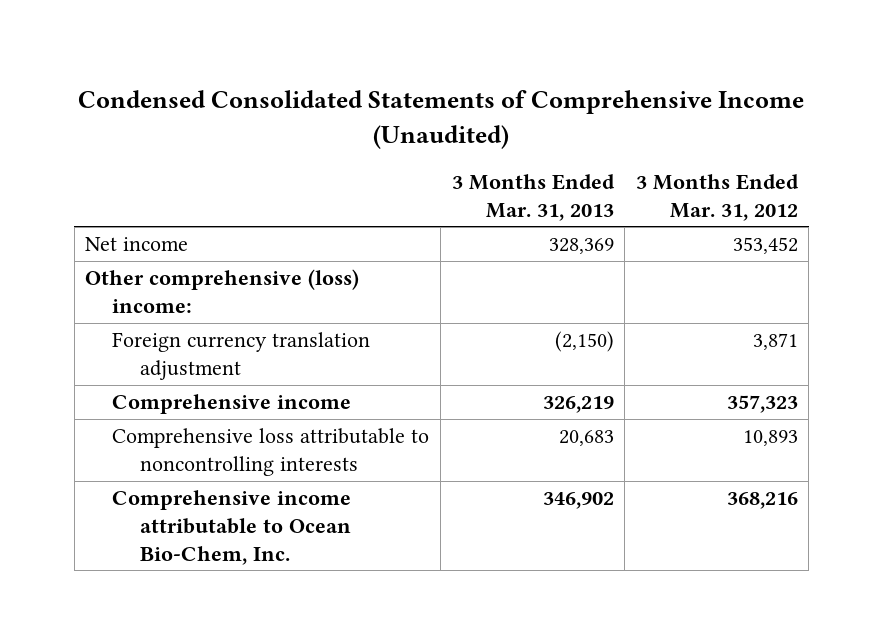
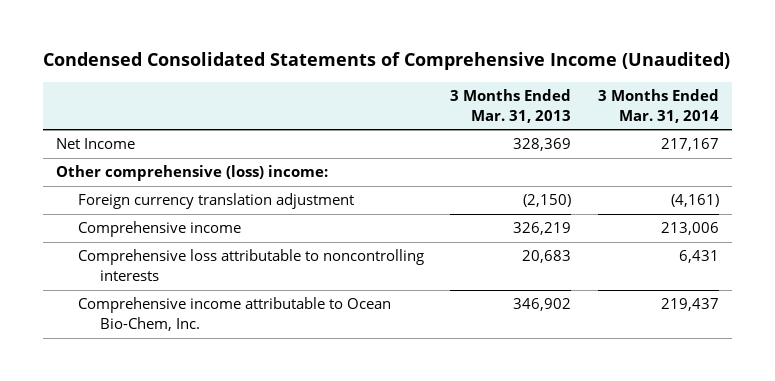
[635,173,799,221] 3 Months Ended Mar. 31, 2012 -> none
none -> [597,88,719,123] 3 Months Ended Mar. 31, 2014
[85,237,189,252] Net income -> [56,138,136,150] Net Income

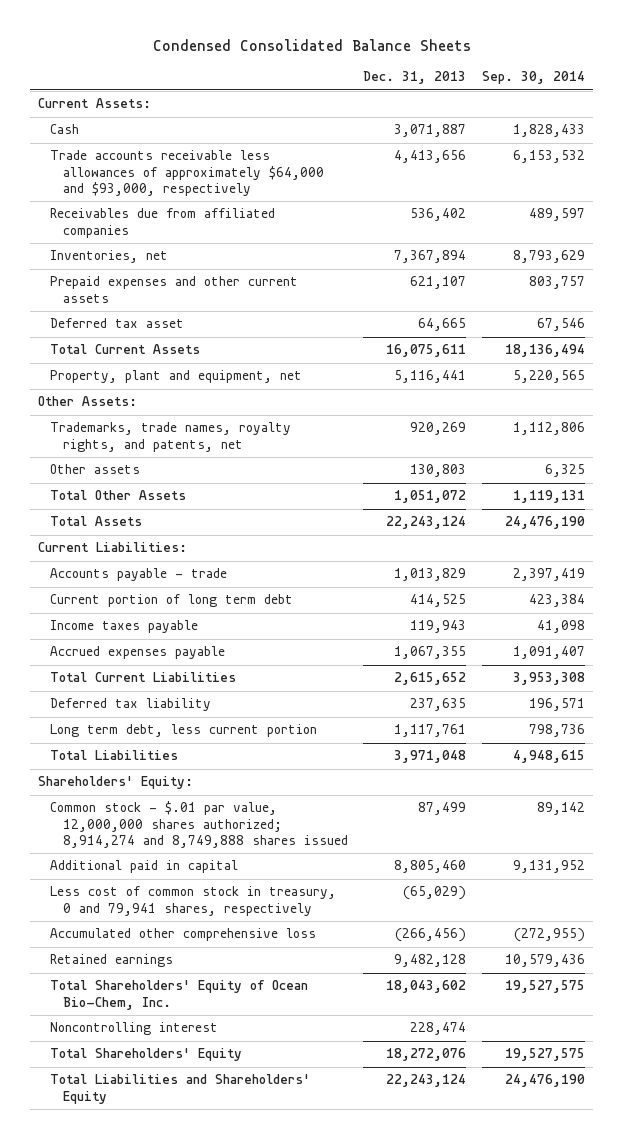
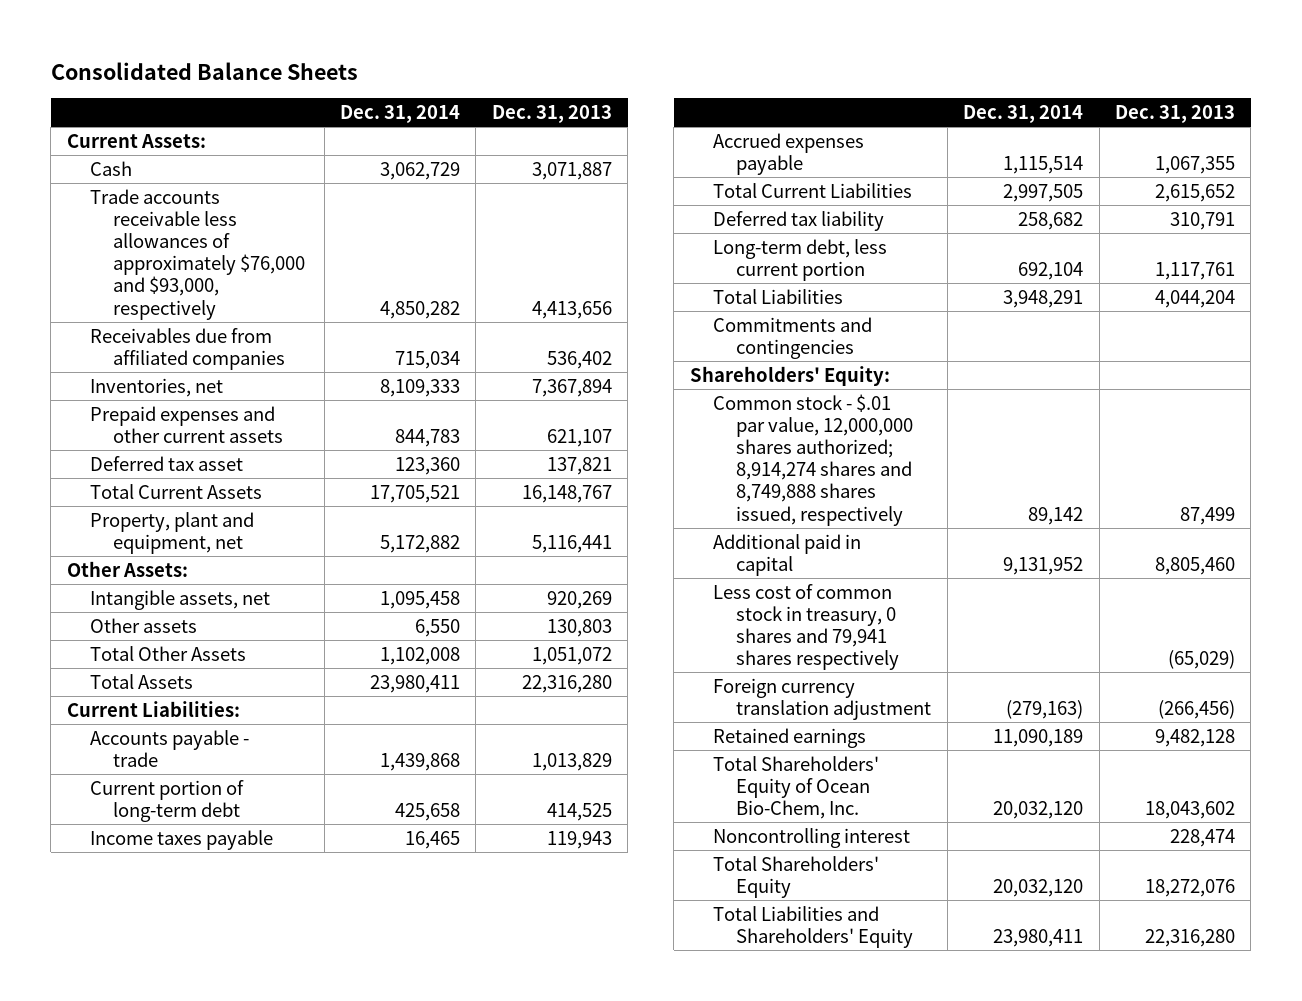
[152,38,471,51] Condensed Consolidated Balance Sheets -> [50,61,358,80] Consolidated Balance Sheets
[482,71,586,85] Sep. 30, 2014 -> none
none -> [340,104,461,123] Dec. 31, 2014
[50,150,324,196] Trade accounts receivable less allowances of approximately $64,000 and $93,000, respectively -> [90,188,306,320] Trade accounts receivable less allowances of approximately $76,000 and $93,000, respectively
[418,318,467,332] 64,665 -> [546,456,612,475] 137,821
[386,344,467,358] 16,075,611 -> [521,484,612,503] 16,148,767
[50,422,292,452] Trademarks, trade names, royalty rights, and patents, net -> [90,589,271,610] Intangible assets, net
[386,516,467,530] 22,243,124 -> [521,674,612,693] 22,316,280
[50,594,294,608] Current portion of long term debt -> [90,779,245,822] Current portion of long-term debt
[410,698,467,712] 237,635 -> [1169,211,1235,230] 310,791
[50,724,318,738] Long term debt, less current portion -> [713,238,888,281] Long-term debt, less current portion
[394,750,467,764] 3,971,048 -> [1154,289,1235,308] 4,044,204
none -> [713,316,873,359] Commitments and contingencies
[50,801,348,848] Common stock - $.01 par value, 12,000,000 shares authorized; 8,914,274 and 8,749,888 shares issued -> [713,393,914,526] Common stock - $.01 par value, 12,000,000 shares authorized; 8,914,274 shares and 8,749,888 shares issued, respectively
[50,886,337,916] Less cost of common stock in treasury, 0 and 79,941 shares, respectively -> [713,583,900,671] Less cost of common stock in treasury, 0 shares and 79,941 shares respectively
[50,928,317,942] Accumulated other comprehensive loss -> [713,677,932,720] Foreign currency translation adjustment
[386,1074,467,1088] 22,243,124 -> [1144,928,1235,947] 22,316,280

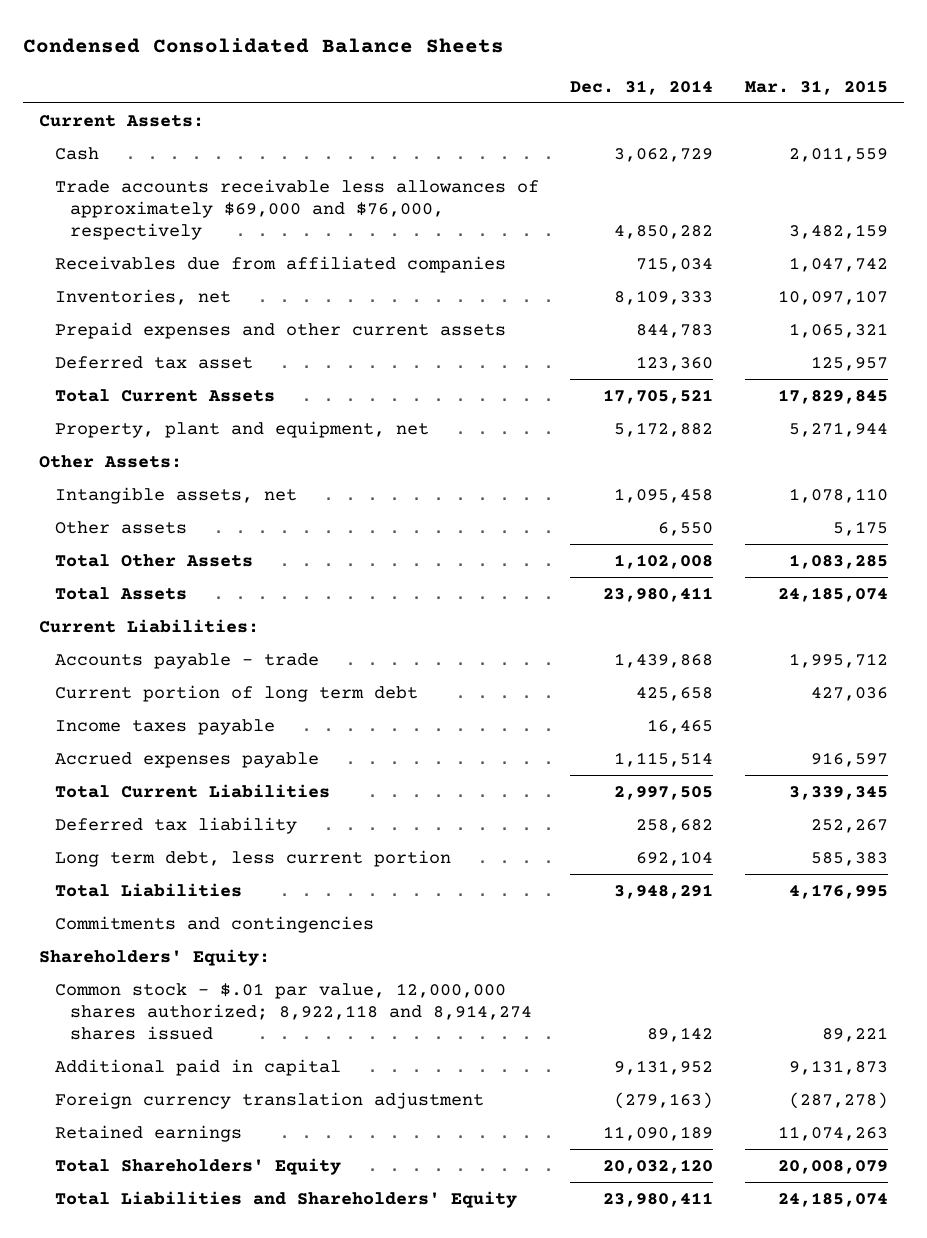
[50,61,358,80] Consolidated Balance Sheets -> [23,37,505,53] Condensed Consolidated Balance Sheets
[491,104,612,123] Dec. 31, 2013 -> none
none -> [744,79,888,95] Mar. 31, 2015
[90,188,306,320] Trade accounts receivable less allowances of approximately $76,000 and $93,000, respectively -> [54,178,539,241] Trade accounts receivable less allowances of approximately $69,000 and $76,000, respectively
[90,779,245,822] Current portion of long-term debt -> [54,684,418,702] Current portion of long term debt
[713,238,888,281] Long-term debt, less current portion -> [54,849,451,867] Long term debt, less current portion
[713,393,914,526] Common stock - $.01 par value, 12,000,000 shares authorized; 8,914,274 shares and 8,749,888 shares issued, respectively -> [54,982,533,1041] Common stock - $.01 par value, 12,000,000 shares authorized; 8,922,118 and 8,914,274 shares issued
[713,583,900,671] Less cost of common stock in treasury, 0 shares and 79,941 shares respectively -> none
[713,755,880,820] Total Shareholders' Equity of Ocean Bio-Chem, Inc. -> none
[713,827,911,848] Noncontrolling interest -> none

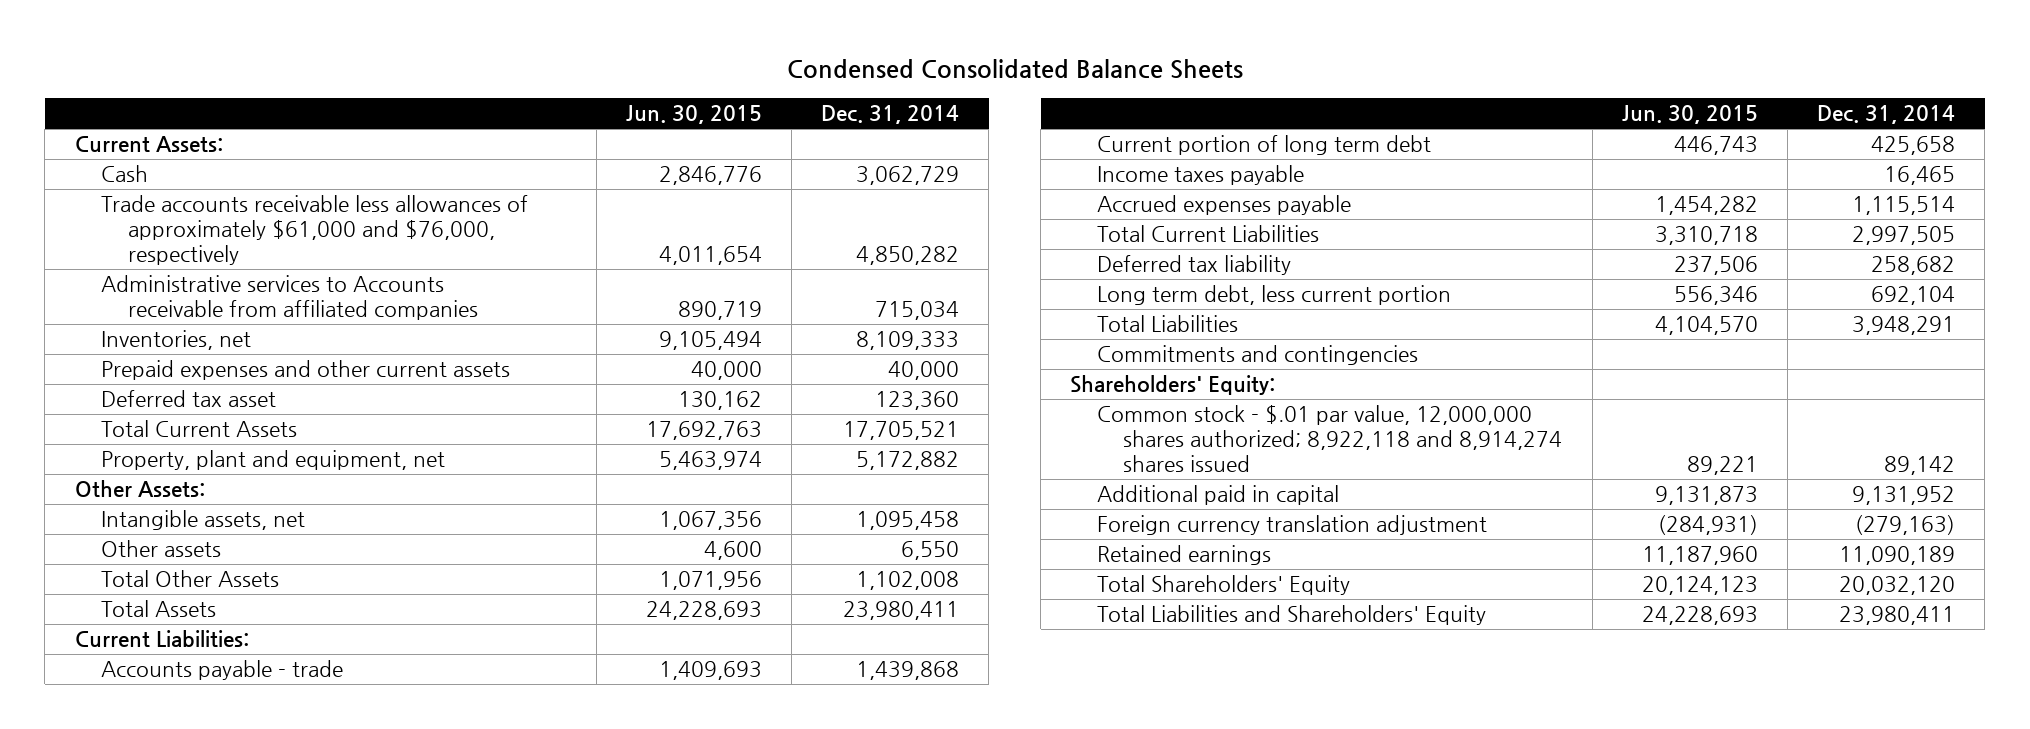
[744,79,888,95] Mar. 31, 2015 -> none
none -> [625,105,762,125] Jun. 30, 2015
[54,178,539,241] Trade accounts receivable less allowances of approximately $69,000 and $76,000, respectively -> [101,195,529,265] Trade accounts receivable less allowances of approximately $61,000 and $76,000, respectively
[54,255,506,273] Receivables due from affiliated companies -> [101,275,478,321] Administrative services to Accounts receivable from affiliated companies
[636,323,714,338] 844,783 -> [888,361,960,381] 40,000

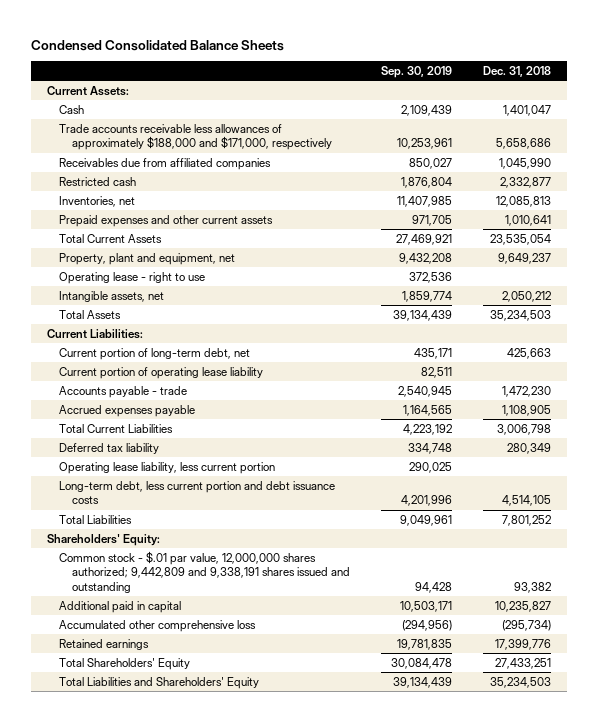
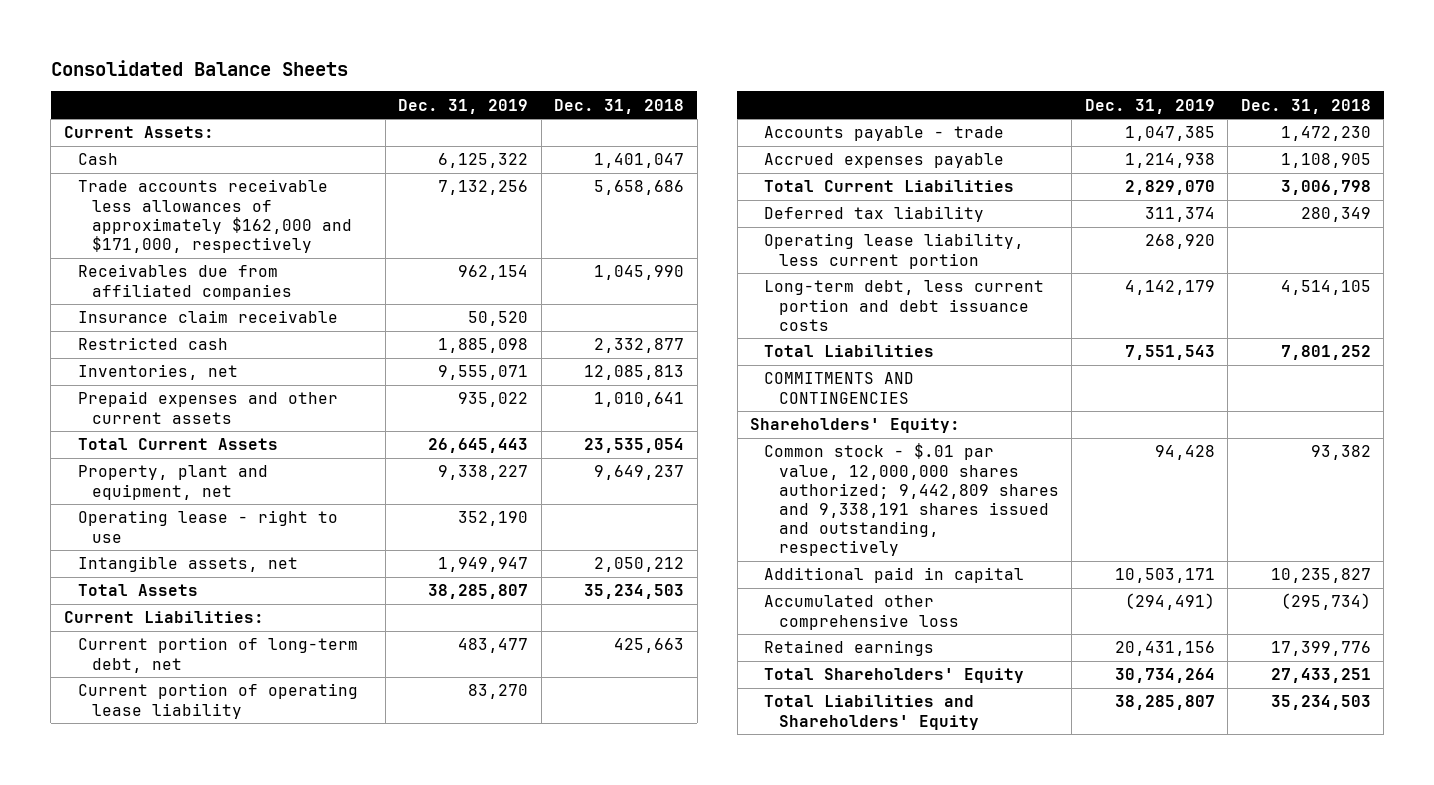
[31,39,285,51] Condensed Consolidated Balance Sheets -> [50,59,348,76] Consolidated Balance Sheets
[380,65,452,78] Sep. 30, 2019 -> none
none -> [398,98,529,114] Dec. 31, 2019
[59,123,332,151] Trade accounts receivable less allowances of approximately $188,000 and $171,000, respectively -> [78,179,353,254] Trade accounts receivable less allowances of approximately $162,000 and $171,000, respectively
none -> [78,310,339,324] Insurance claim receivable
none -> [764,372,915,404] COMMITMENTS AND CONTINGENCIES
[59,550,350,593] Common stock - $.01 par value, 12,000,000 shares authorized; 9,442,809 and 9,338,191 shares issued and outstanding -> [764,443,1059,557] Common stock - $.01 par value, 12,000,000 shares authorized; 9,442,809 shares and 9,338,191 shares issued and outstanding, respectively

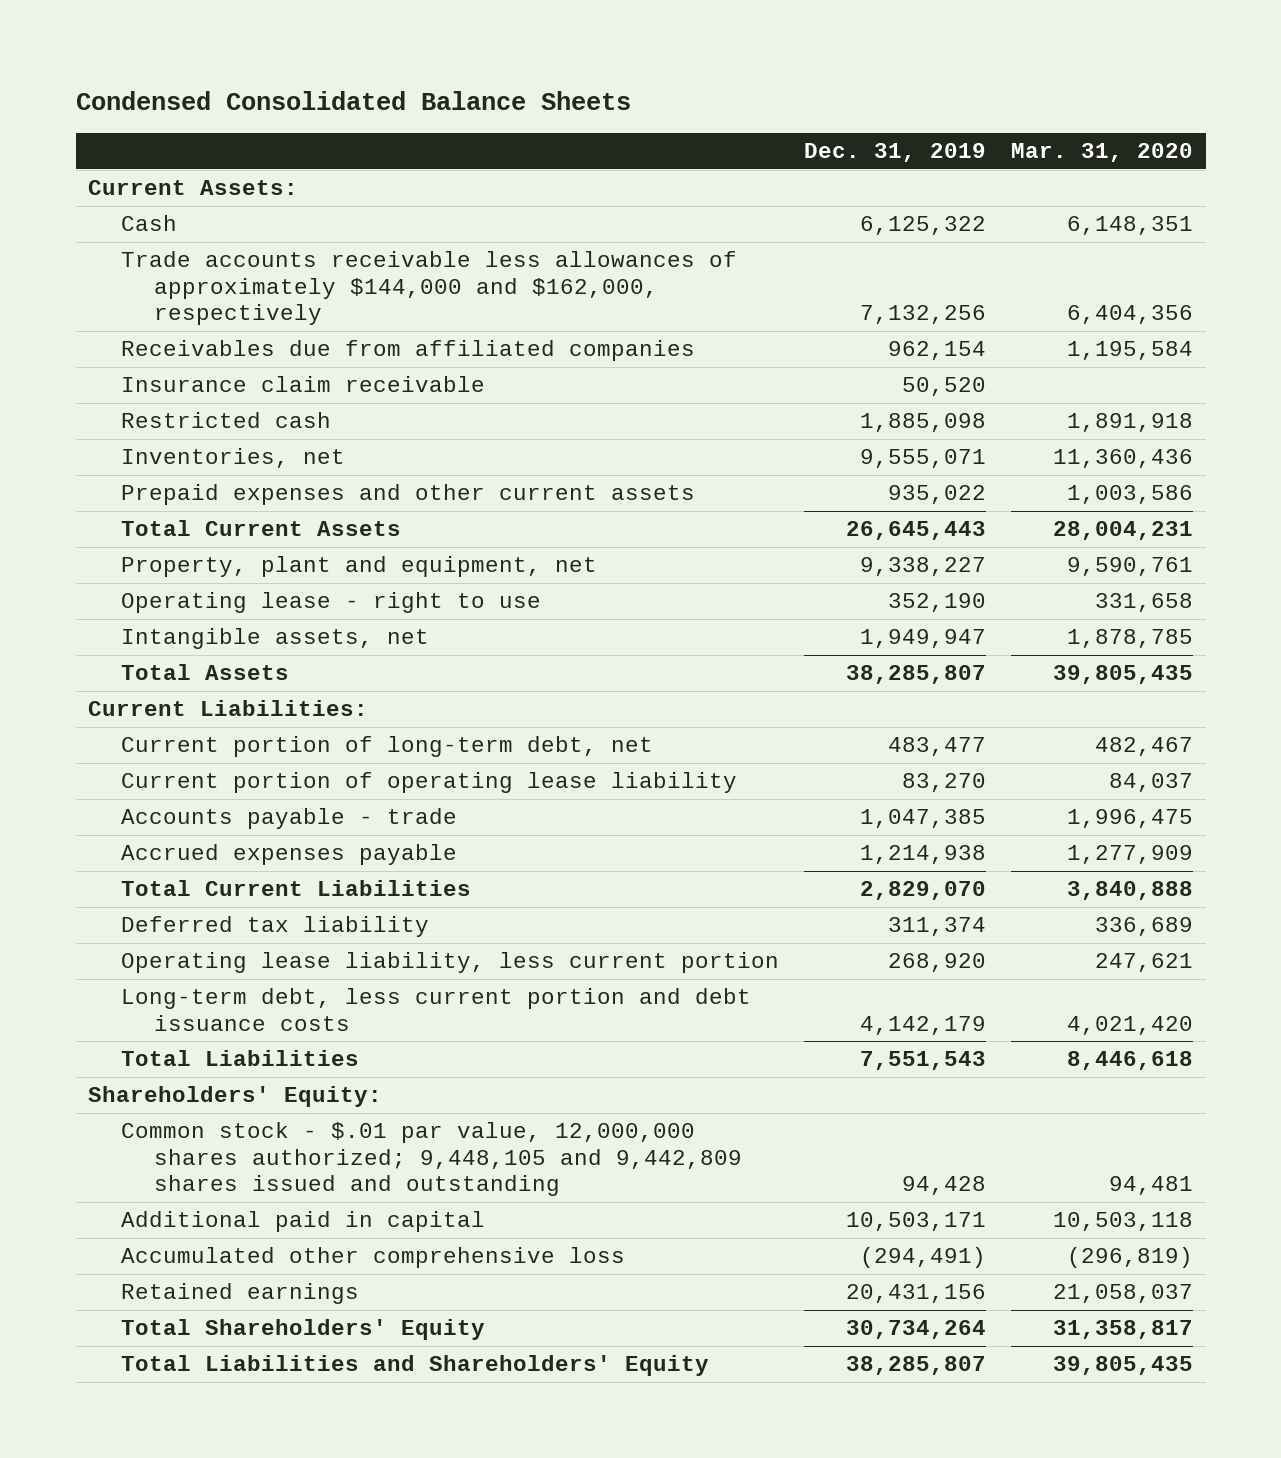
[50,59,348,76] Consolidated Balance Sheets -> [75,91,631,111] Condensed Consolidated Balance Sheets
[554,98,685,114] Dec. 31, 2018 -> none
none -> [1011,143,1194,163] Mar. 31, 2020
[78,179,353,254] Trade accounts receivable less allowances of approximately $162,000 and $171,000, respectively -> [121,251,738,325] Trade accounts receivable less allowances of approximately $144,000 and $162,000, respectively
[764,372,915,404] COMMITMENTS AND CONTINGENCIES -> none
[764,443,1059,557] Common stock - $.01 par value, 12,000,000 shares authorized; 9,442,809 shares and 9,338,191 shares issued and outstanding, respectively -> [121,1122,742,1196] Common stock - $.01 par value, 12,000,000 shares authorized; 9,448,105 and 9,442,809 shares issued and outstanding

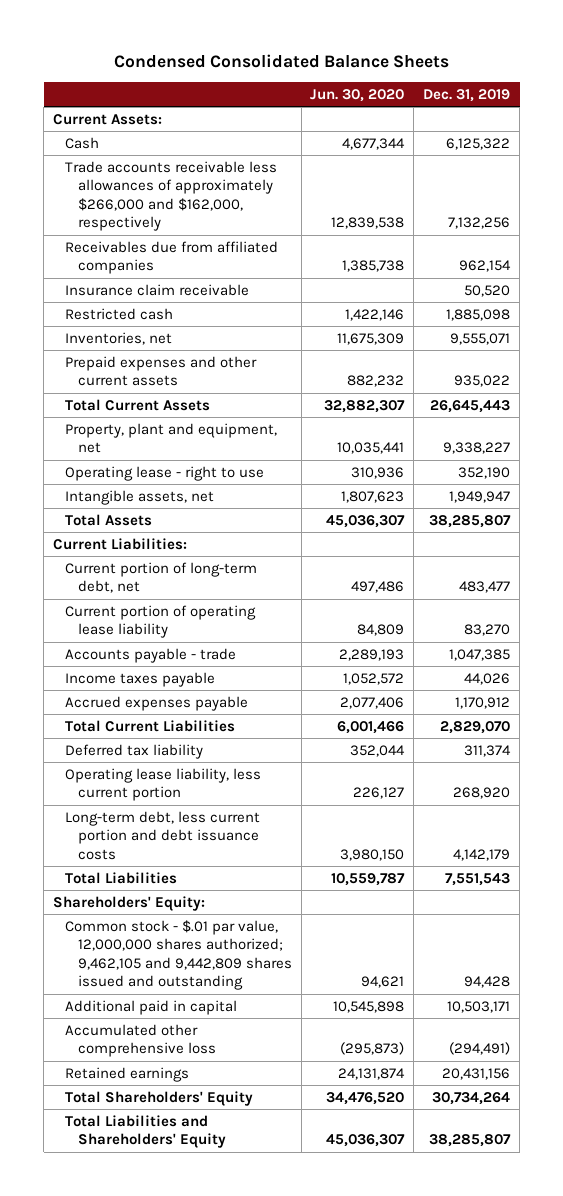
[1011,143,1194,163] Mar. 31, 2020 -> none
none -> [310,89,405,103] Jun. 30, 2020
[121,251,738,325] Trade accounts receivable less allowances of approximately $144,000 and $162,000, respectively -> [65,160,278,232] Trade accounts receivable less allowances of approximately $266,000 and $162,000, respectively
none -> [65,671,216,687] Income taxes payable
[860,845,987,865] 1,214,938 -> [455,696,511,709] 1,170,912
[121,1122,742,1196] Common stock - $.01 par value, 12,000,000 shares authorized; 9,448,105 and 9,442,809 shares issued and outstanding -> [65,919,292,991] Common stock - $.01 par value, 12,000,000 shares authorized; 9,462,105 and 9,442,809 shares issued and outstanding

